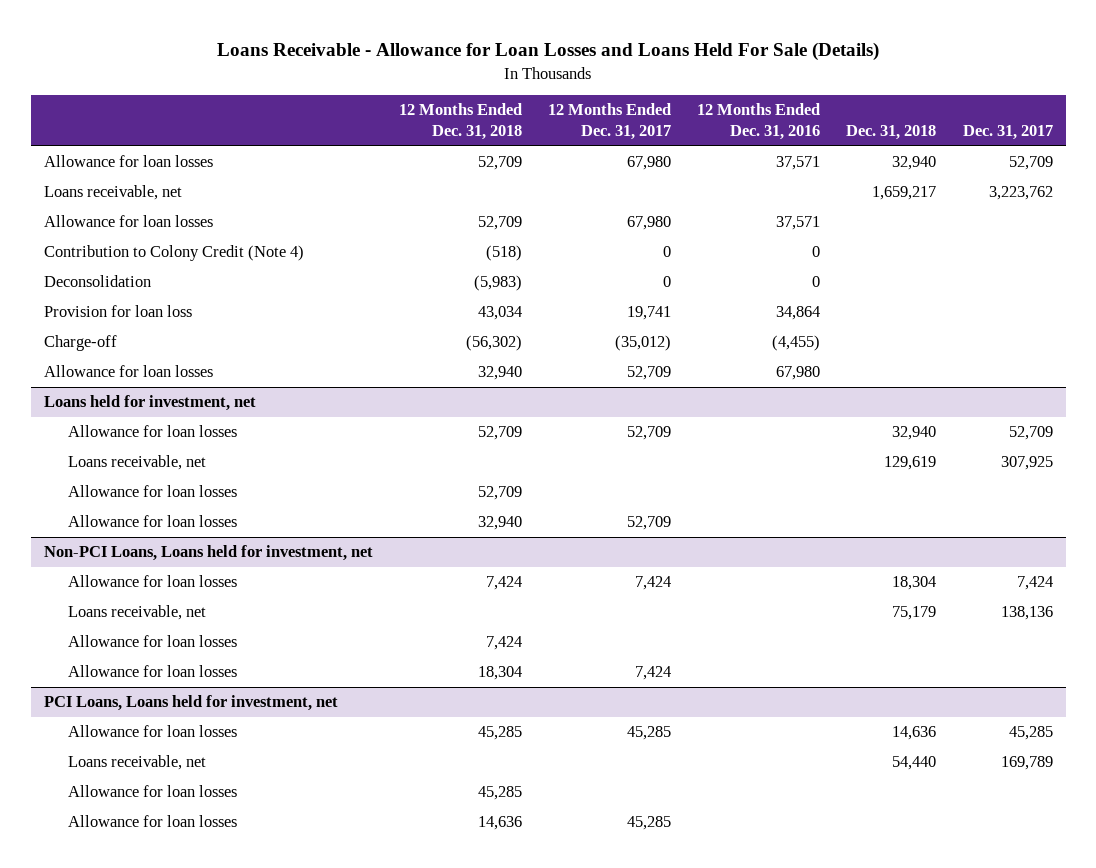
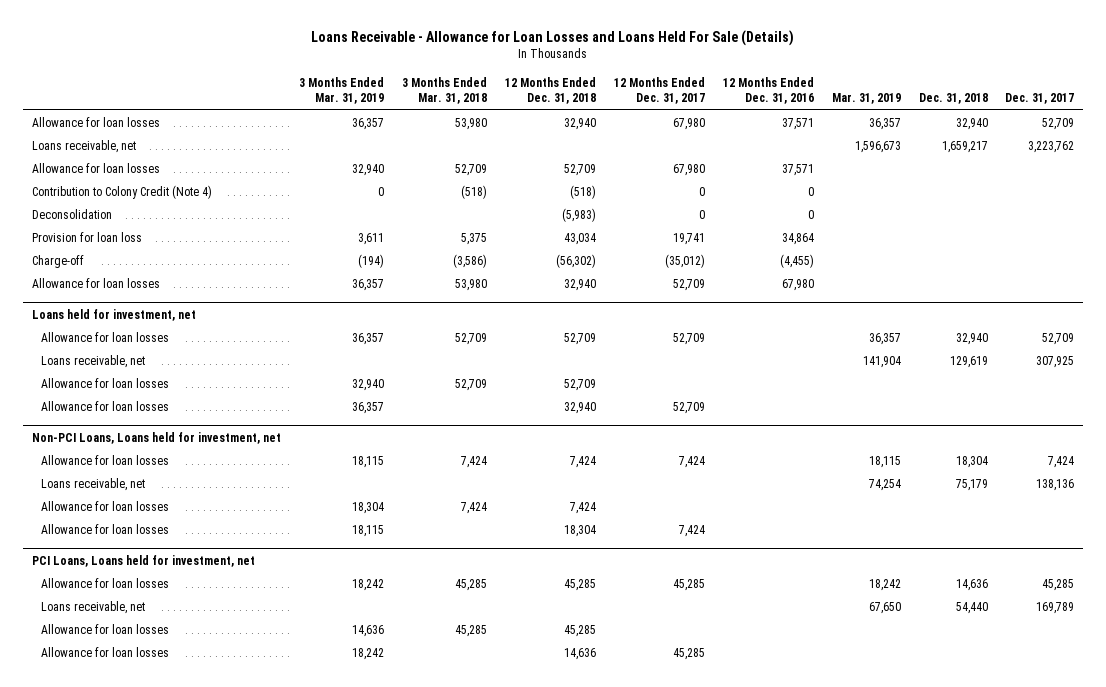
none -> [298,76,384,105] 3 Months Ended Mar. 31, 2019
none -> [401,76,487,105] 3 Months Ended Mar. 31, 2018
none -> [831,93,901,105] Mar. 31, 2019
[477,156,522,171] 52,709 -> [563,117,596,130] 32,940

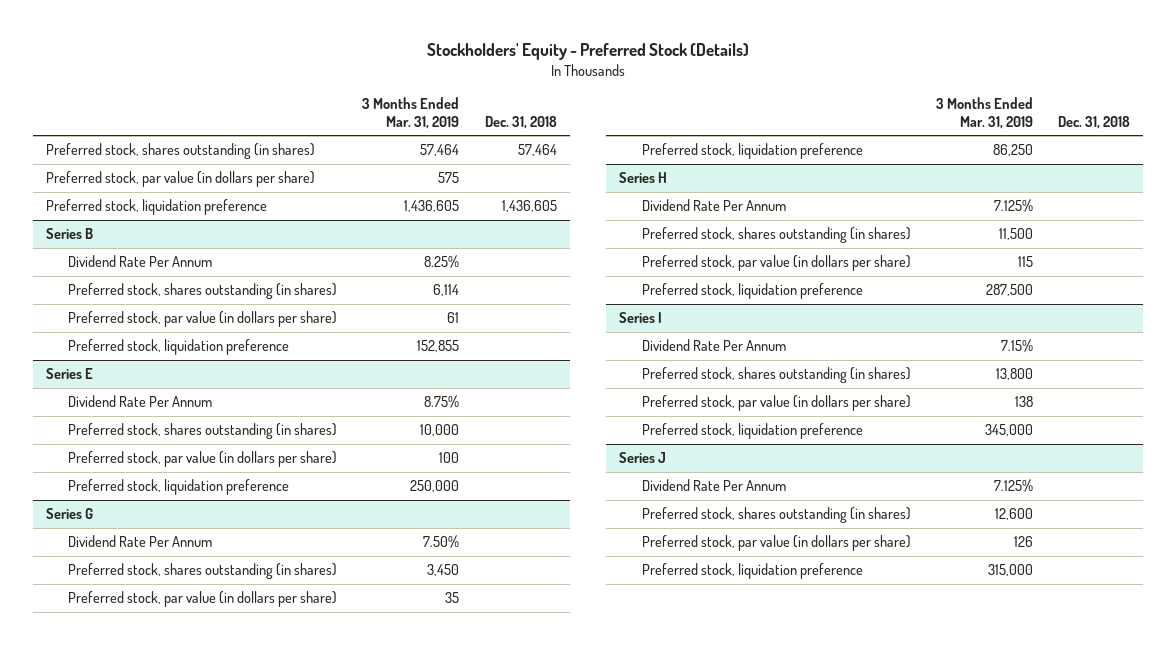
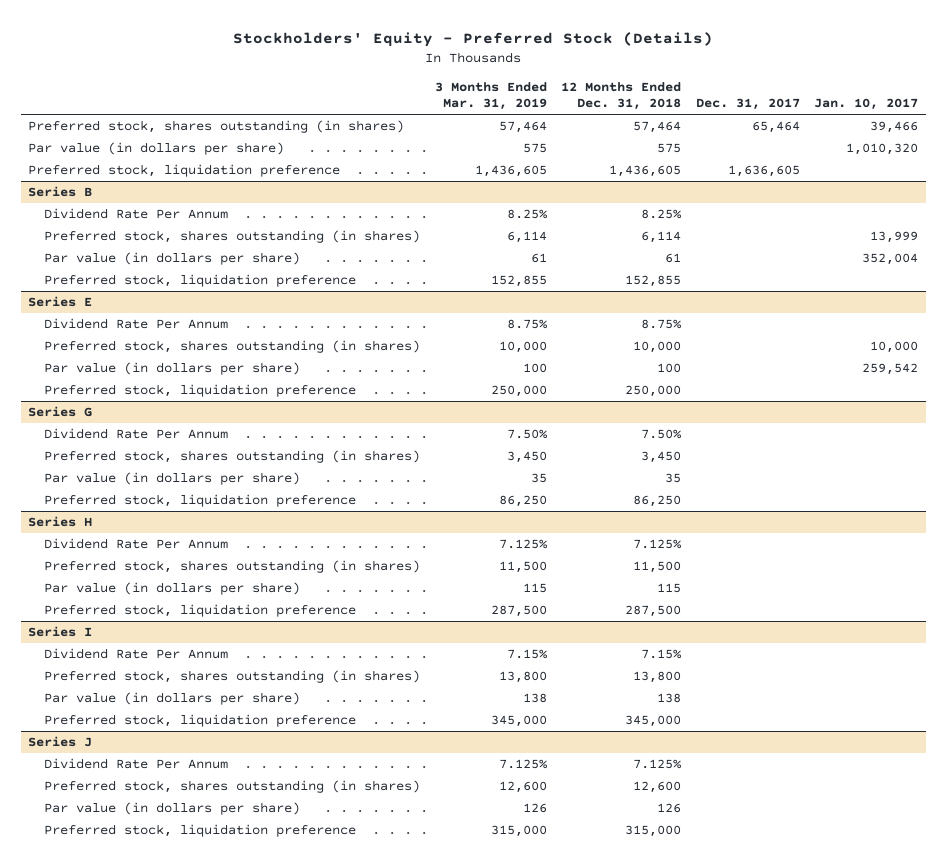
[484,116,557,130] Dec. 31, 2018 -> none
none -> [561,81,682,111] 12 Months Ended Dec. 31, 2018
none -> [695,98,800,111] Dec. 31, 2017
none -> [814,98,919,111] Jan. 10, 2017
[45,171,315,188] Preferred stock, par value (in dollars per share) -> [28,142,285,156] Par value (in dollars per share)
[68,311,338,328] Preferred stock, par value (in dollars per share) -> [44,252,301,266] Par value (in dollars per share)
[68,451,338,468] Preferred stock, par value (in dollars per share) -> [44,362,301,376] Par value (in dollars per share)
[68,591,338,608] Preferred stock, par value (in dollars per share) -> [44,472,301,486] Par value (in dollars per share)
[641,255,911,272] Preferred stock, par value (in dollars per share) -> [44,582,301,596] Par value (in dollars per share)
[641,395,911,412] Preferred stock, par value (in dollars per share) -> [44,692,301,706] Par value (in dollars per share)
[641,535,911,552] Preferred stock, par value (in dollars per share) -> [44,802,301,816] Par value (in dollars per share)

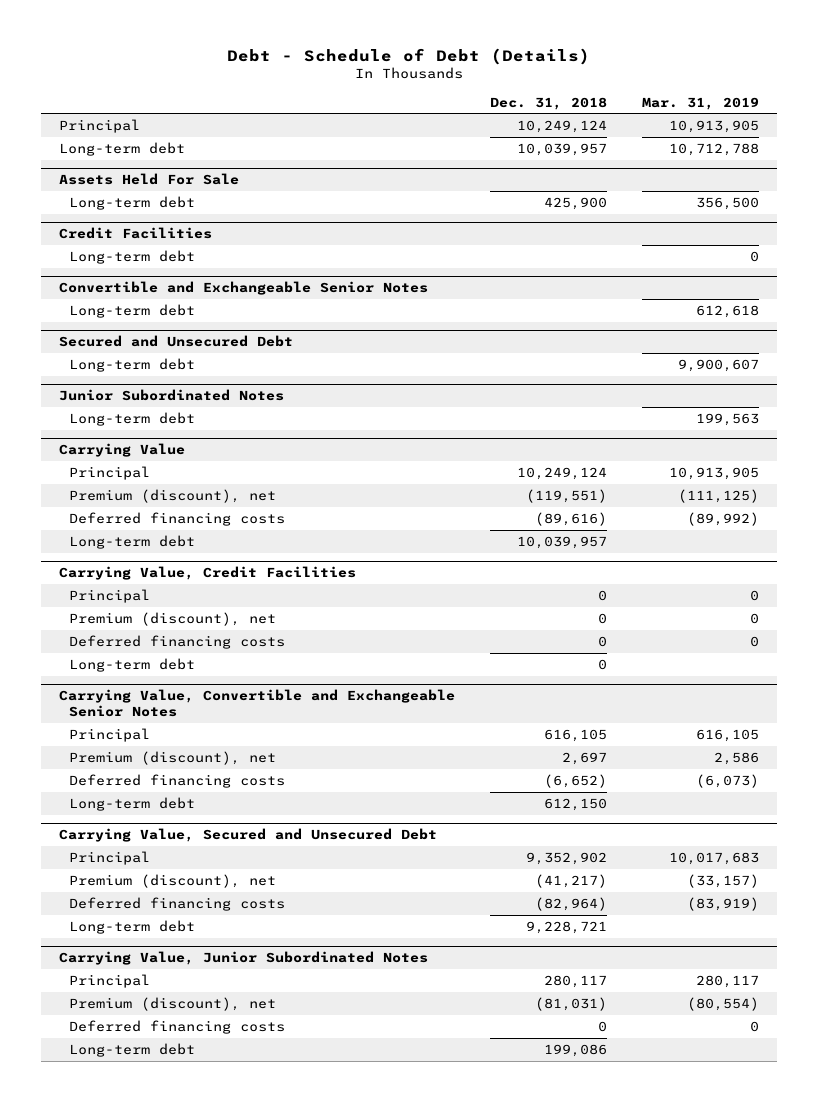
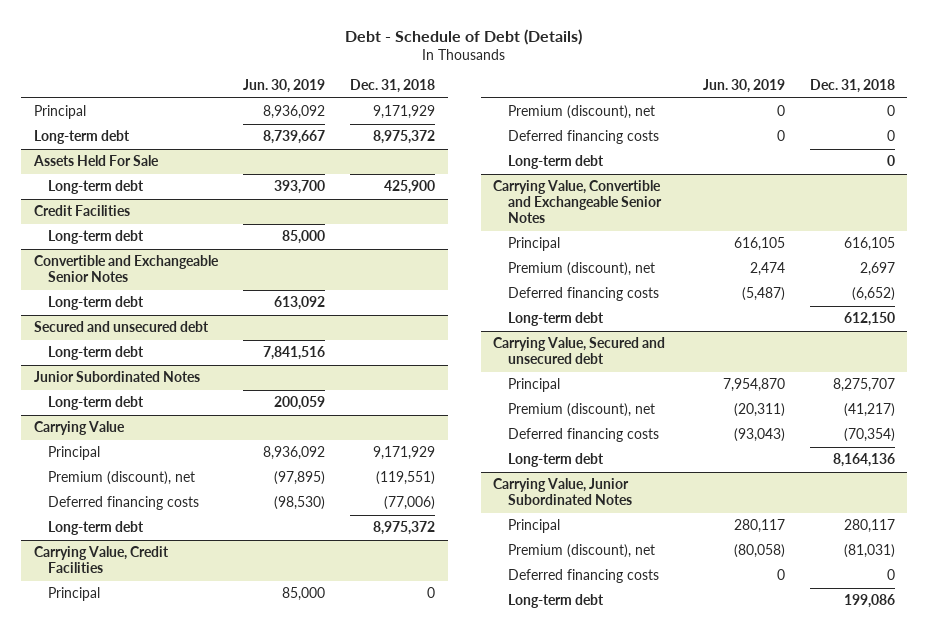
[642,96,760,110] Mar. 31, 2019 -> none
none -> [242,79,325,94] Jun. 30, 2019
[517,119,608,133] 10,249,124 -> [373,105,436,120] 9,171,929
[517,142,608,156] 10,039,957 -> [373,130,436,145] 8,975,372
[58,334,293,347] Secured and Unsecured Debt -> [33,321,209,333] Secured and unsecured debt
[517,466,608,480] 10,249,124 -> [373,446,436,461] 9,171,929
[535,511,608,526] (89,616) -> [384,496,436,511] (77,006)
[517,535,608,549] 10,039,957 -> [373,521,436,536] 8,975,372
[58,827,437,842] Carrying Value, Secured and Unsecured Debt -> [493,337,666,365] Carrying Value, Secured and unsecured debt
[526,851,608,865] 9,352,902 -> [832,378,895,393] 8,275,707
[535,896,608,911] (82,964) -> [843,428,895,443] (70,354)
[526,920,608,934] 9,228,721 -> [832,453,895,468] 8,164,136

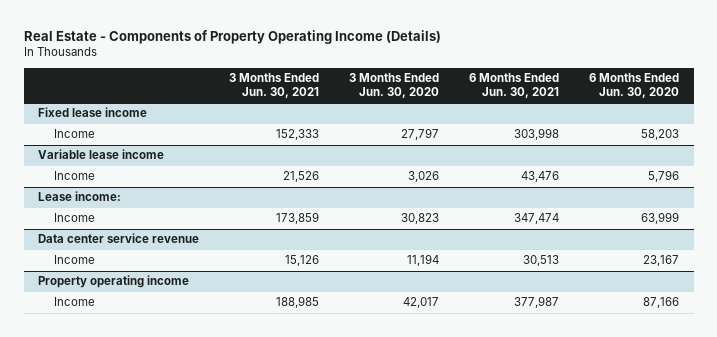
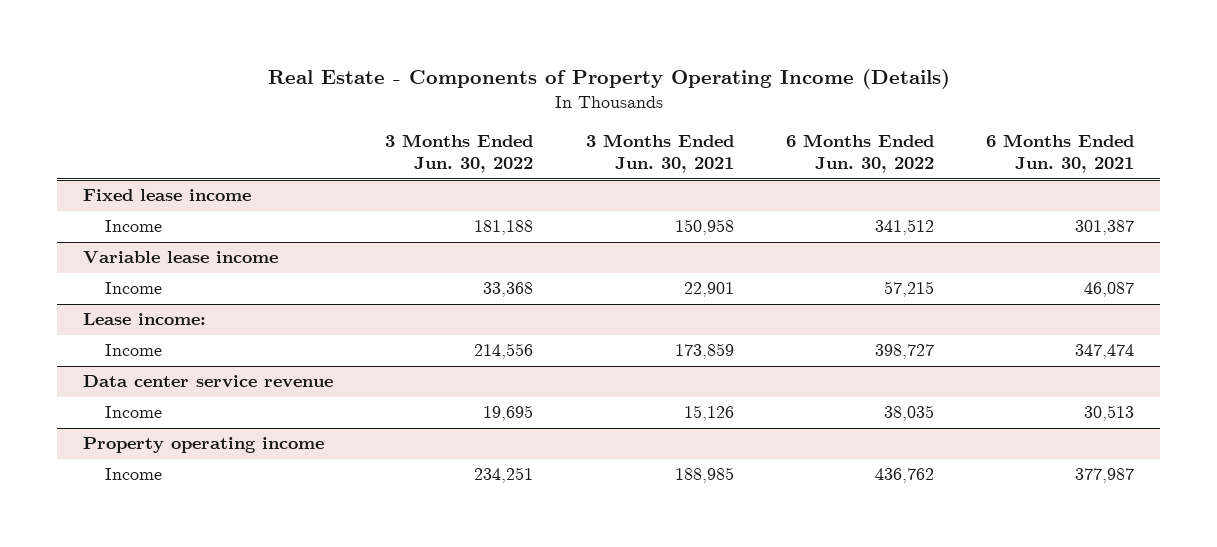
[349,72,440,99] 3 Months Ended Jun. 30, 2020 -> none
[588,72,679,99] 6 Months Ended Jun. 30, 2020 -> none
none -> [385,134,534,174] 3 Months Ended Jun. 30, 2022
none -> [785,134,934,174] 6 Months Ended Jun. 30, 2022
[276,129,320,141] 152,333 -> [674,219,734,236] 150,958
[513,128,559,141] 303,998 -> [1074,220,1134,236] 301,387
[283,171,320,183] 21,526 -> [683,282,734,298] 22,901
[520,171,559,183] 43,476 -> [1083,282,1134,298] 46,087

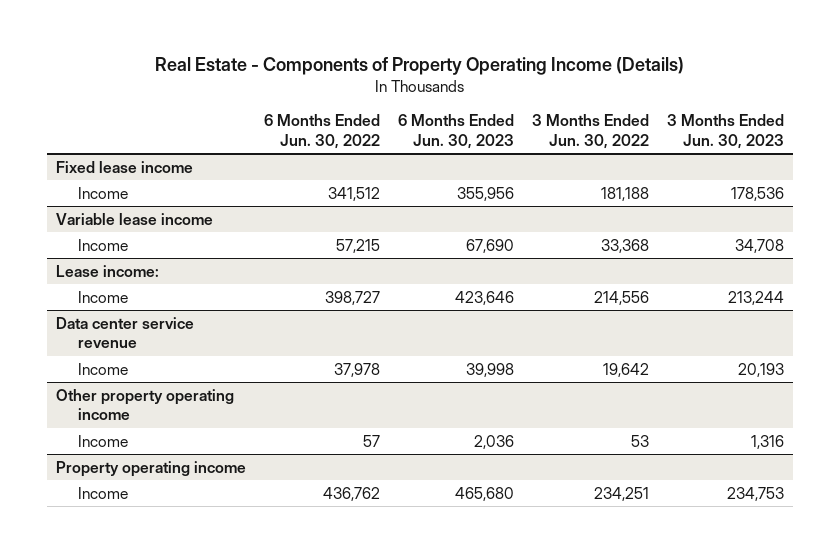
[585,134,734,174] 3 Months Ended Jun. 30, 2021 -> none
[985,134,1134,174] 6 Months Ended Jun. 30, 2021 -> none
none -> [397,114,514,149] 6 Months Ended Jun. 30, 2023
none -> [666,114,784,149] 3 Months Ended Jun. 30, 2023
[483,405,534,422] 19,695 -> [602,362,649,377] 19,642
[883,405,934,422] 38,035 -> [333,362,380,377] 37,978
none -> [55,388,234,421] Other property operating income
none -> [78,434,129,447] Income

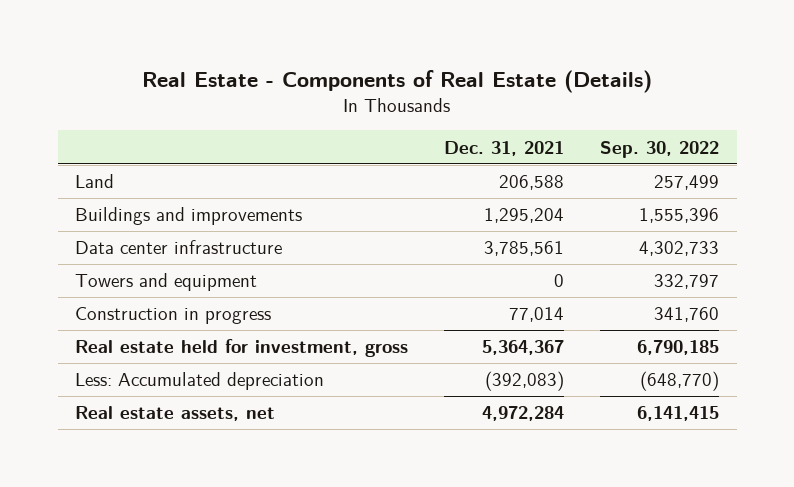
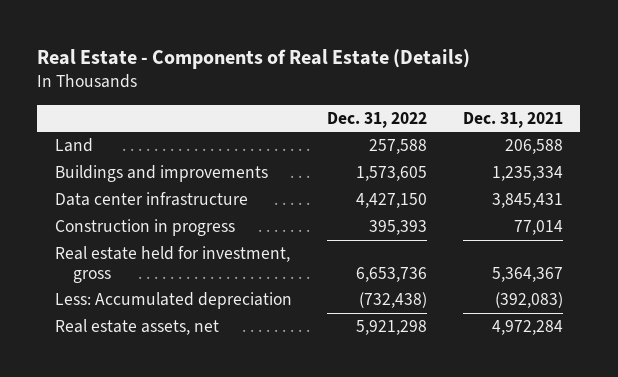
[600,140,720,158] Sep. 30, 2022 -> none
none -> [327,111,428,128] Dec. 31, 2022
[75,273,258,292] Towers and equipment -> none
[484,208,565,224] 1,295,204 -> [491,165,563,181] 1,235,334
[484,241,565,257] 3,785,561 -> [491,192,563,208] 3,845,431

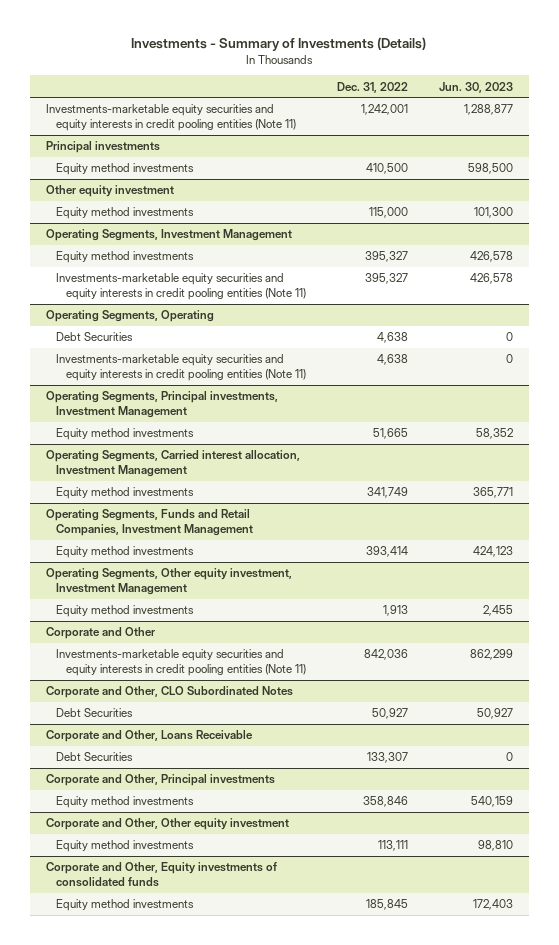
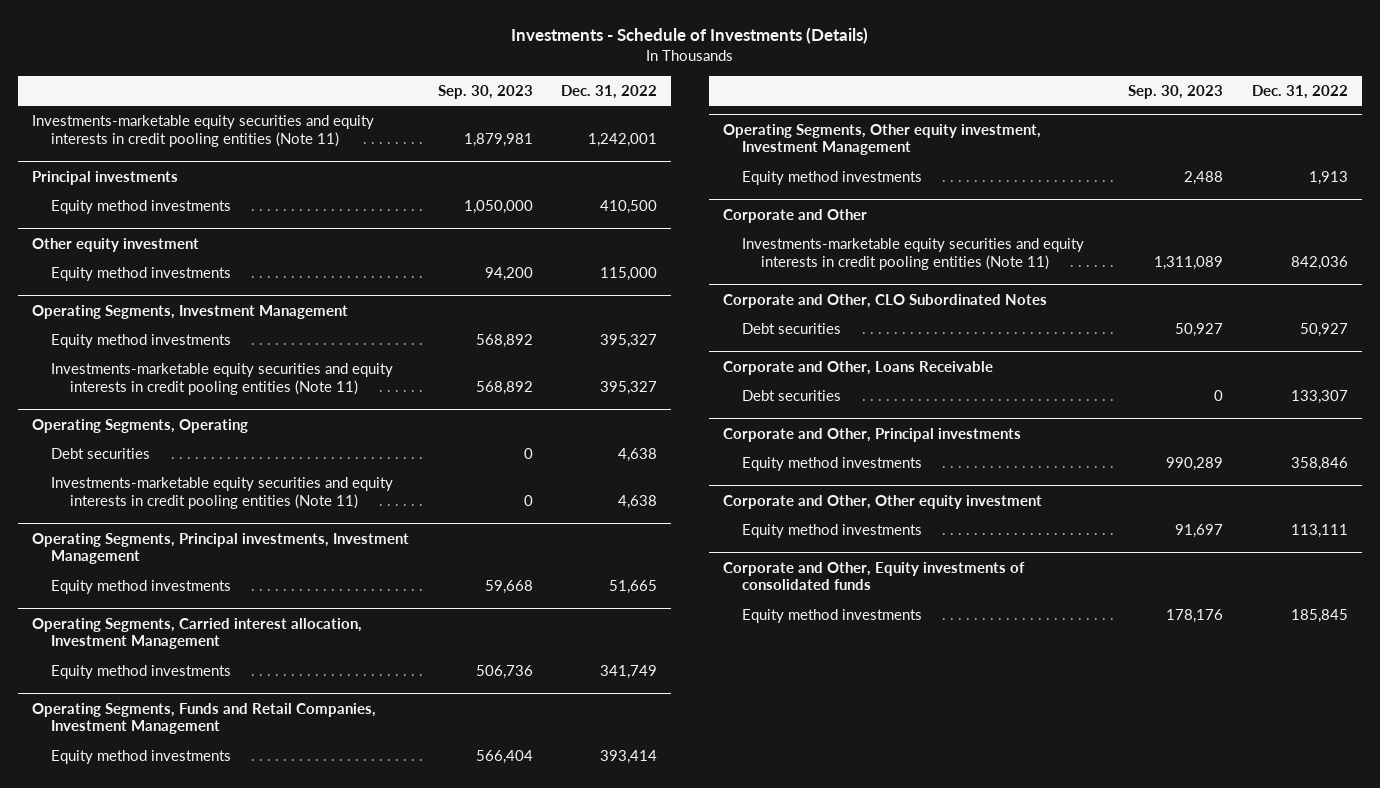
[131,37,427,52] Investments - Summary of Investments (Details) -> [511,27,869,45] Investments - Schedule of Investments (Details)
[439,81,514,93] Jun. 30, 2023 -> none
none -> [437,85,533,100] Sep. 30, 2023
[56,332,134,342] Debt Securities -> [51,447,151,459] Debt securities
[56,708,134,718] Debt Securities -> [742,322,842,334] Debt securities
[56,752,134,762] Debt Securities -> [742,389,842,401] Debt securities

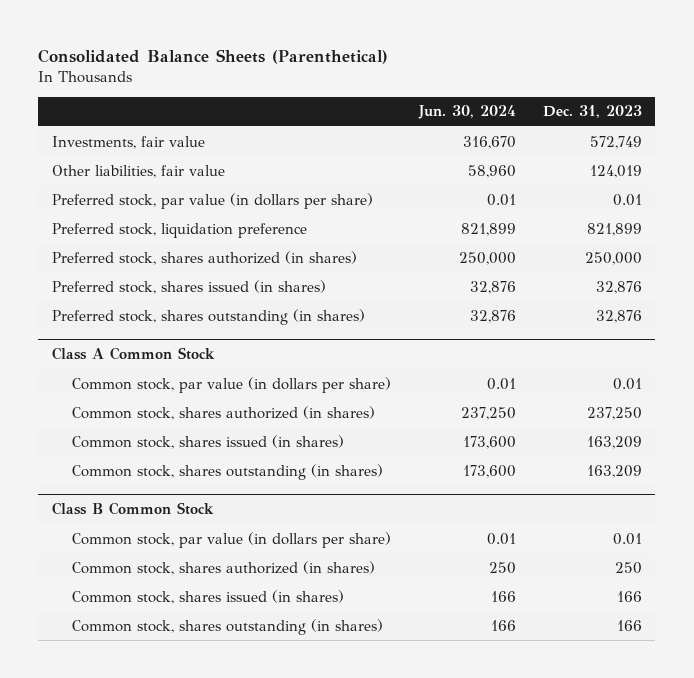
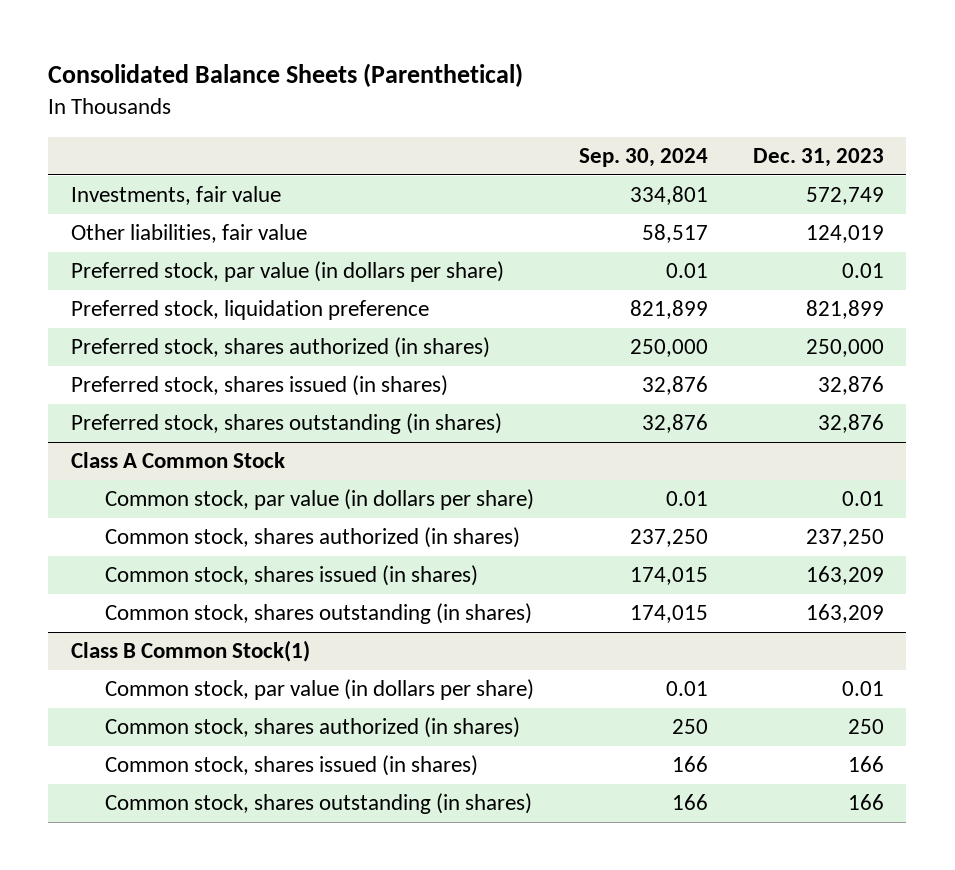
[417,105,516,120] Jun. 30, 2024 -> none
none -> [578,148,708,168] Sep. 30, 2024
[52,502,215,516] Class B Common Stock -> [70,640,310,663] Class B Common Stock(1)

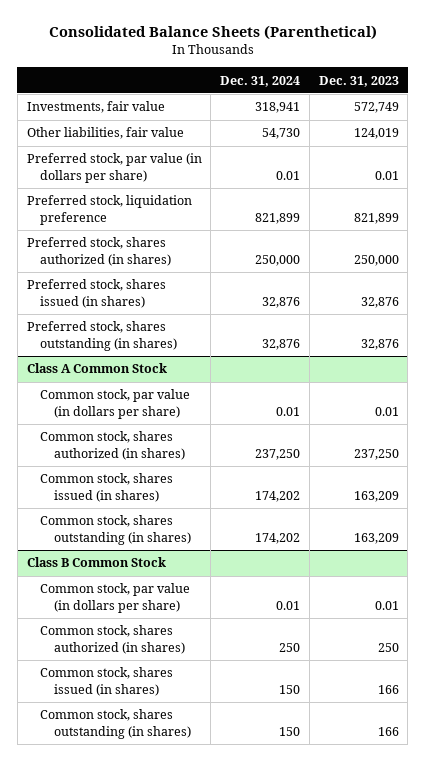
[578,148,708,168] Sep. 30, 2024 -> none
none -> [220,75,301,87] Dec. 31, 2024
[70,640,310,663] Class B Common Stock(1) -> [26,557,166,568] Class B Common Stock

